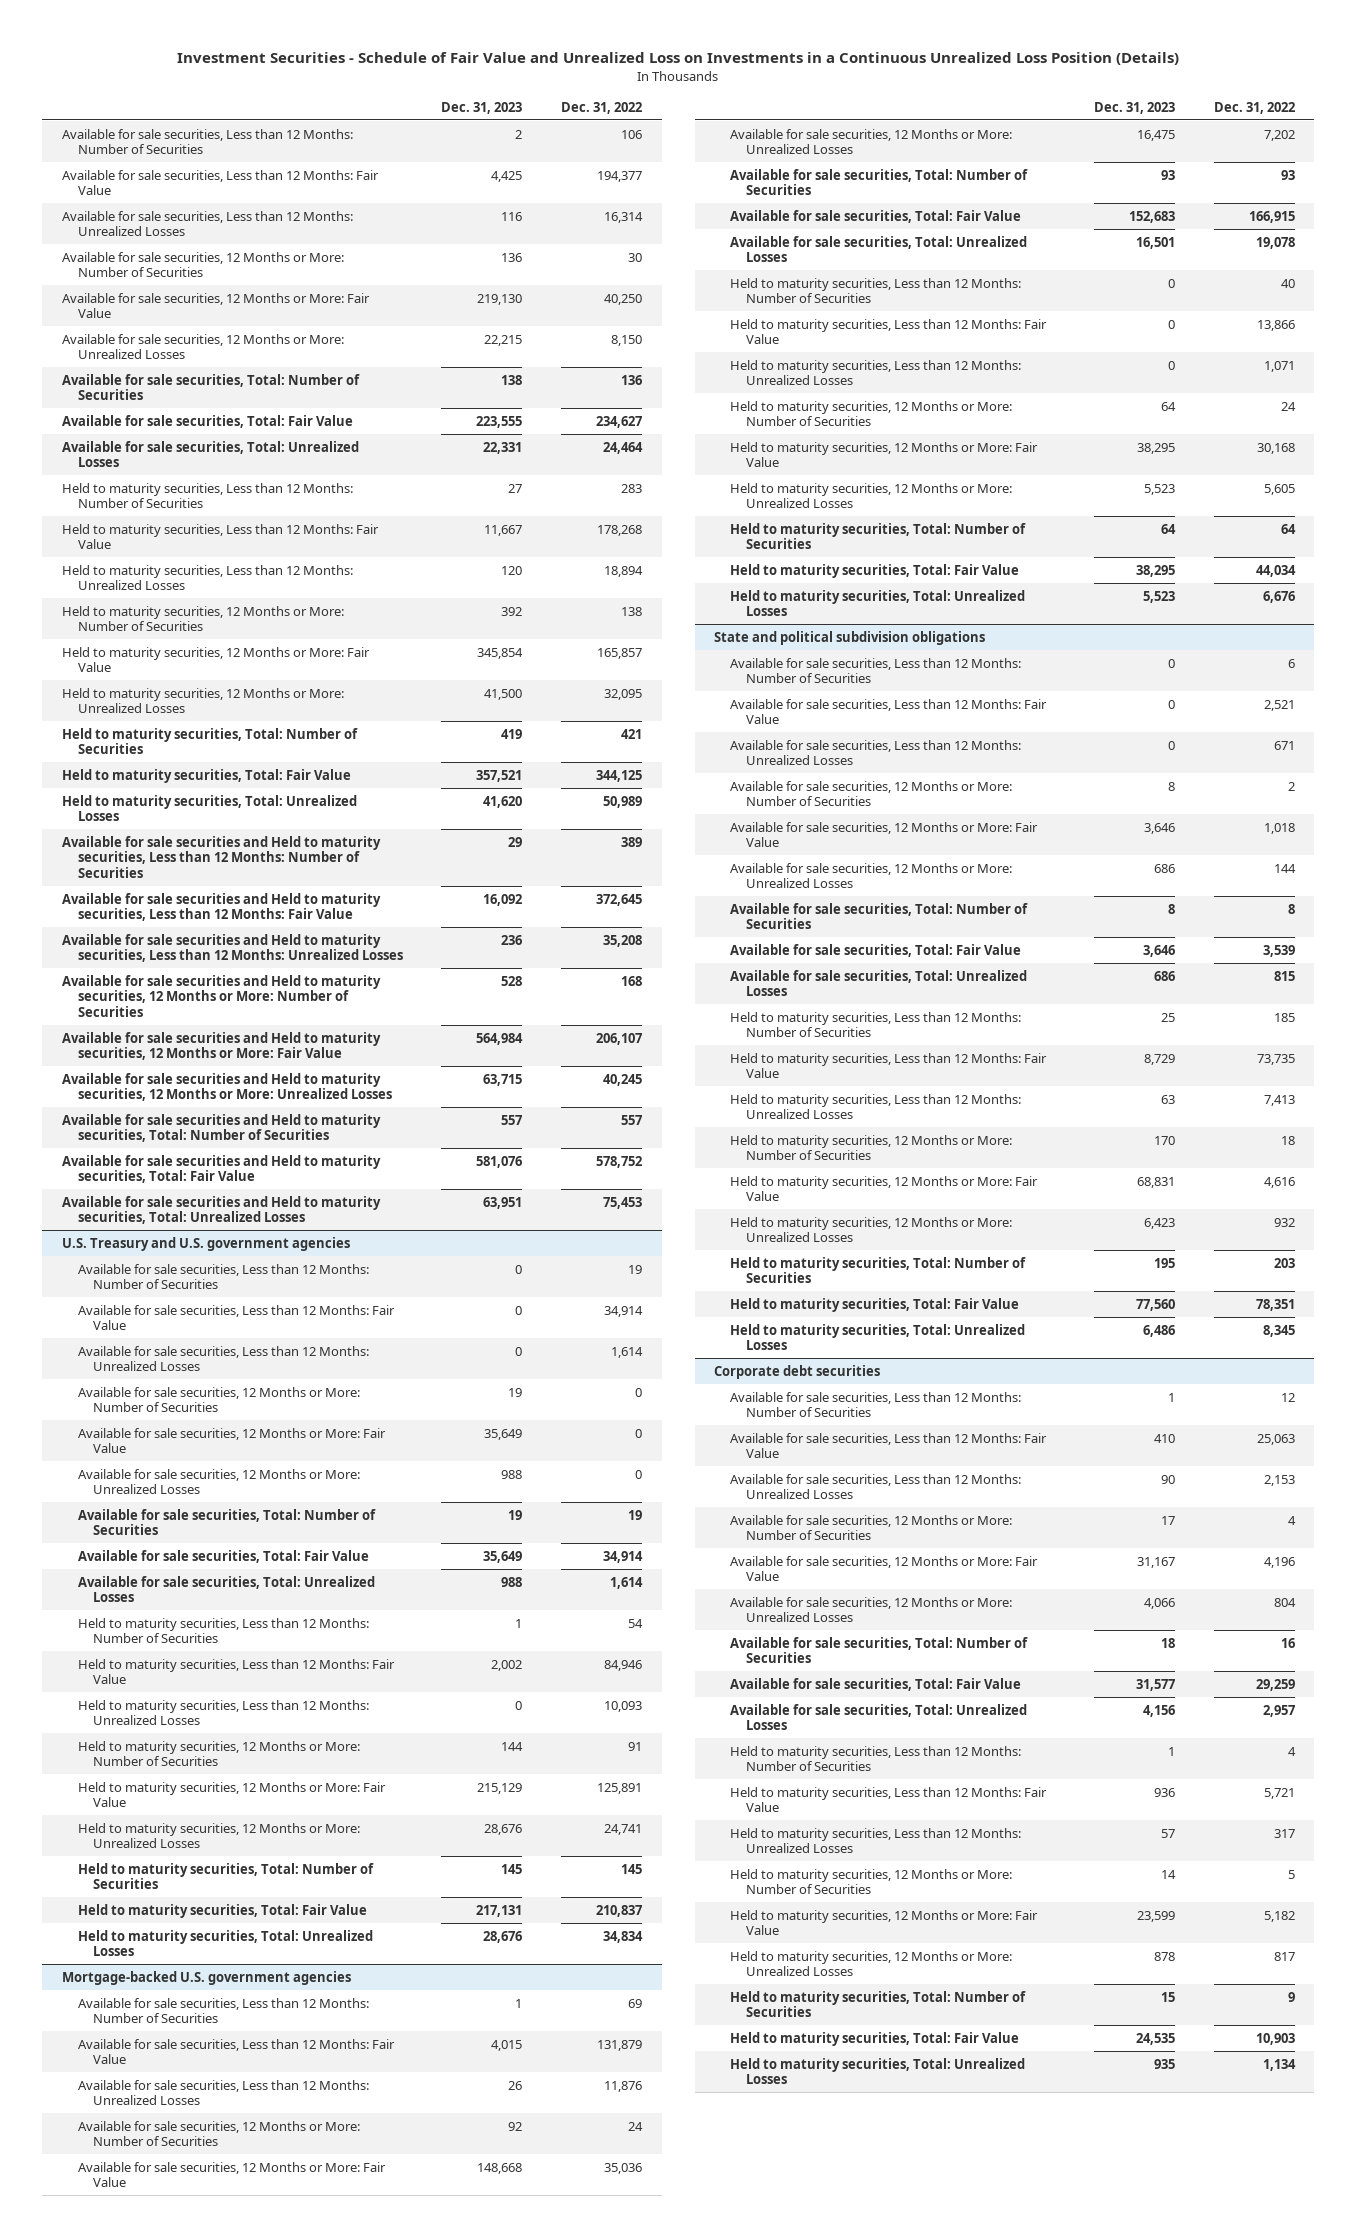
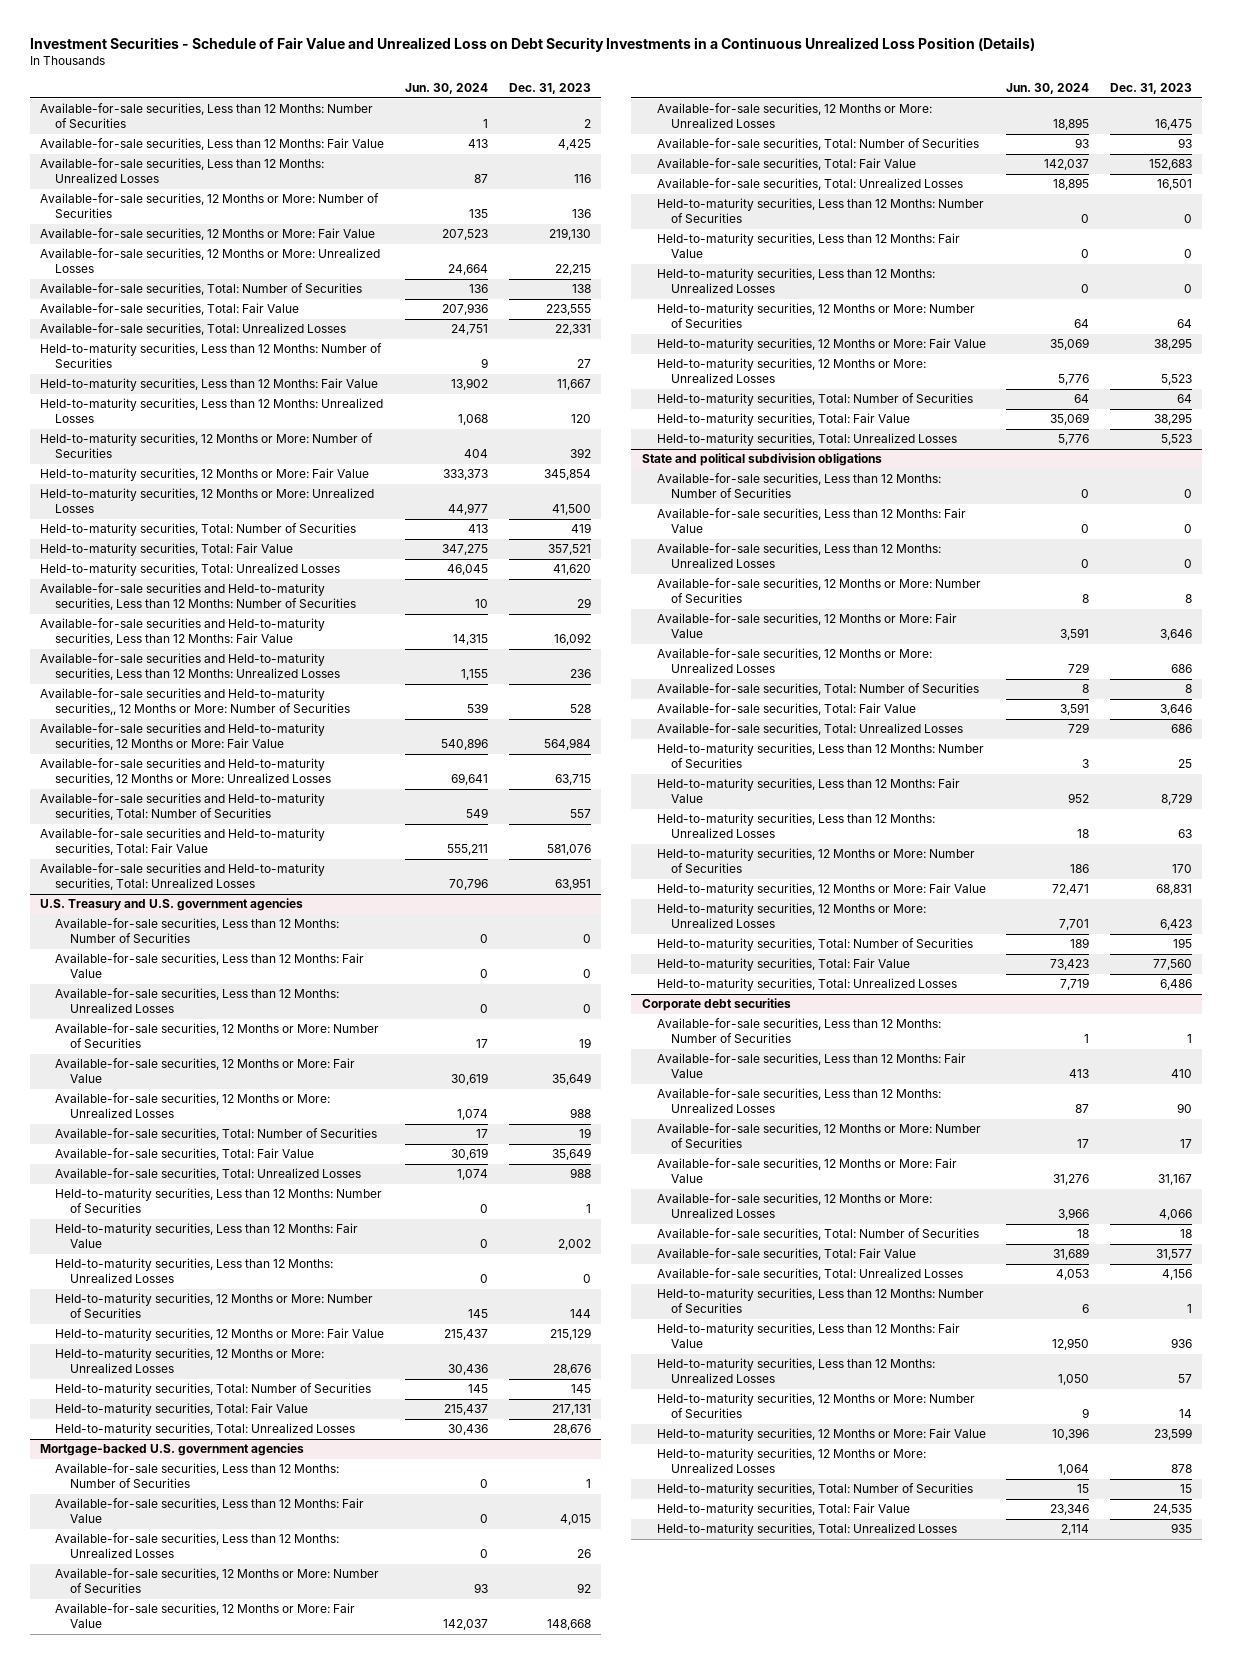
[177,51,1180,65] Investment Securities - Schedule of Fair Value and Unrealized Loss on Investments in a Continuous Unrealized Loss Position (Details) -> [30,37,1036,53] Investment Securities - Schedule of Fair Value and Unrealized Loss on Debt Security Investments in a Continuous Unrealized Loss Position (Details)
[561,101,643,114] Dec. 31, 2022 -> none
none -> [405,83,489,95] Jun. 30, 2024
[61,128,353,155] Available for sale securities, Less than 12 Months: Number of Securities -> [40,103,374,128] Available-for-sale securities, Less than 12 Months: Number of Securities
[61,169,379,196] Available for sale securities, Less than 12 Months: Fair Value -> [40,138,385,151] Available-for-sale securities, Less than 12 Months: Fair Value
[61,210,353,237] Available for sale securities, Less than 12 Months: Unrealized Losses -> [40,158,325,183] Available-for-sale securities, Less than 12 Months: Unrealized Losses
[61,251,344,278] Available for sale securities, 12 Months or More: Number of Securities -> [40,193,380,218] Available-for-sale securities, 12 Months or More: Number of Securities
[61,292,370,319] Available for sale securities, 12 Months or More: Fair Value -> [40,228,376,241] Available-for-sale securities, 12 Months or More: Fair Value
[61,333,344,360] Available for sale securities, 12 Months or More: Unrealized Losses -> [40,248,381,273] Available-for-sale securities, 12 Months or More: Unrealized Losses
[61,373,360,401] Available for sale securities, Total: Number of Securities -> [40,283,363,296] Available-for-sale securities, Total: Number of Securities
[61,414,353,428] Available for sale securities, Total: Fair Value -> [40,303,300,316] Available-for-sale securities, Total: Fair Value
[61,440,359,468] Available for sale securities, Total: Unrealized Losses -> [40,323,347,336] Available-for-sale securities, Total: Unrealized Losses
[61,482,353,509] Held to maturity securities, Less than 12 Months: Number of Securities -> [40,343,383,368] Held-to-maturity securities, Less than 12 Months: Number of Securities
[61,523,379,550] Held to maturity securities, Less than 12 Months: Fair Value -> [40,378,379,392] Held-to-maturity securities, Less than 12 Months: Fair Value
[61,564,353,591] Held to maturity securities, Less than 12 Months: Unrealized Losses -> [40,398,384,423] Held-to-maturity securities, Less than 12 Months: Unrealized Losses
[61,605,344,632] Held to maturity securities, 12 Months or More: Number of Securities -> [40,433,374,458] Held-to-maturity securities, 12 Months or More: Number of Securities
[61,646,370,673] Held to maturity securities, 12 Months or More: Fair Value -> [40,468,370,482] Held-to-maturity securities, 12 Months or More: Fair Value
[61,687,344,714] Held to maturity securities, 12 Months or More: Unrealized Losses -> [40,488,375,513] Held-to-maturity securities, 12 Months or More: Unrealized Losses
[61,727,358,755] Held to maturity securities, Total: Number of Securities -> [40,523,357,537] Held-to-maturity securities, Total: Number of Securities
[61,768,351,783] Held to maturity securities, Total: Fair Value -> [40,543,294,557] Held-to-maturity securities, Total: Fair Value
[61,794,357,822] Held to maturity securities, Total: Unrealized Losses -> [40,563,341,577] Held-to-maturity securities, Total: Unrealized Losses
[61,835,381,879] Available for sale securities and Held to maturity securities, Less than 12 Months: Number of Securities -> [40,583,357,610] Available-for-sale securities and Held-to-maturity securities, Less than 12 Months: Number of Securities
[61,892,381,922] Available for sale securities and Held to maturity securities, Less than 12 Months: Fair Value -> [40,618,326,645] Available-for-sale securities and Held-to-maturity securities, Less than 12 Months: Fair Value
[61,933,403,963] Available for sale securities and Held to maturity securities, Less than 12 Months: Unrealized Losses -> [40,653,341,680] Available-for-sale securities and Held-to-maturity securities, Less than 12 Months: Unrealized Losses
[61,974,381,1018] Available for sale securities and Held to maturity securities, 12 Months or More: Number of Securities -> [40,688,351,715] Available-for-sale securities and Held-to-maturity securities,, 12 Months or More: Number of Securities
[61,1031,381,1061] Available for sale securities and Held to maturity securities, 12 Months or More: Fair Value -> [40,723,326,750] Available-for-sale securities and Held-to-maturity securities, 12 Months or More: Fair Value
[61,1072,392,1102] Available for sale securities and Held to maturity securities, 12 Months or More: Unrealized Losses -> [40,758,332,785] Available-for-sale securities and Held-to-maturity securities, 12 Months or More: Unrealized Losses
[61,1113,381,1143] Available for sale securities and Held to maturity securities, Total: Number of Securities -> [40,793,326,820] Available-for-sale securities and Held-to-maturity securities, Total: Number of Securities
[61,1154,381,1184] Available for sale securities and Held to maturity securities, Total: Fair Value -> [40,828,326,855] Available-for-sale securities and Held-to-maturity securities, Total: Fair Value
[61,1195,381,1225] Available for sale securities and Held to maturity securities, Total: Unrealized Losses -> [40,863,326,890] Available-for-sale securities and Held-to-maturity securities, Total: Unrealized Losses
[77,1263,369,1290] Available for sale securities, Less than 12 Months: Number of Securities -> [55,918,340,943] Available-for-sale securities, Less than 12 Months: Number of Securities
[77,1304,395,1331] Available for sale securities, Less than 12 Months: Fair Value -> [55,953,365,978] Available-for-sale securities, Less than 12 Months: Fair Value
[77,1345,369,1372] Available for sale securities, Less than 12 Months: Unrealized Losses -> [55,988,340,1013] Available-for-sale securities, Less than 12 Months: Unrealized Losses
[77,1386,360,1413] Available for sale securities, 12 Months or More: Number of Securities -> [55,1023,380,1048] Available-for-sale securities, 12 Months or More: Number of Securities
[77,1427,386,1454] Available for sale securities, 12 Months or More: Fair Value -> [55,1058,356,1083] Available-for-sale securities, 12 Months or More: Fair Value
[77,1468,360,1495] Available for sale securities, 12 Months or More: Unrealized Losses -> [55,1093,331,1118] Available-for-sale securities, 12 Months or More: Unrealized Losses
[77,1508,376,1536] Available for sale securities, Total: Number of Securities -> [55,1128,378,1141] Available-for-sale securities, Total: Number of Securities
[77,1549,369,1563] Available for sale securities, Total: Fair Value -> [55,1148,315,1161] Available-for-sale securities, Total: Fair Value
[77,1575,375,1603] Available for sale securities, Total: Unrealized Losses -> [55,1168,362,1181] Available-for-sale securities, Total: Unrealized Losses
[77,1617,369,1644] Held to maturity securities, Less than 12 Months: Number of Securities -> [55,1188,383,1213] Held-to-maturity securities, Less than 12 Months: Number of Securities
[77,1658,395,1685] Held to maturity securities, Less than 12 Months: Fair Value -> [55,1223,359,1248] Held-to-maturity securities, Less than 12 Months: Fair Value
[77,1699,369,1726] Held to maturity securities, Less than 12 Months: Unrealized Losses -> [55,1258,334,1283] Held-to-maturity securities, Less than 12 Months: Unrealized Losses
[77,1740,360,1767] Held to maturity securities, 12 Months or More: Number of Securities -> [55,1293,374,1318] Held-to-maturity securities, 12 Months or More: Number of Securities
[77,1781,386,1808] Held to maturity securities, 12 Months or More: Fair Value -> [55,1328,385,1342] Held-to-maturity securities, 12 Months or More: Fair Value
[77,1822,360,1849] Held to maturity securities, 12 Months or More: Unrealized Losses -> [55,1348,325,1373] Held-to-maturity securities, 12 Months or More: Unrealized Losses
[77,1862,374,1890] Held to maturity securities, Total: Number of Securities -> [55,1383,372,1397] Held-to-maturity securities, Total: Number of Securities
[77,1903,367,1918] Held to maturity securities, Total: Fair Value -> [55,1403,309,1417] Held-to-maturity securities, Total: Fair Value
[77,1929,373,1957] Held to maturity securities, Total: Unrealized Losses -> [55,1423,356,1437] Held-to-maturity securities, Total: Unrealized Losses
[77,1997,369,2024] Available for sale securities, Less than 12 Months: Number of Securities -> [55,1463,340,1488] Available-for-sale securities, Less than 12 Months: Number of Securities
[77,2038,395,2065] Available for sale securities, Less than 12 Months: Fair Value -> [55,1498,365,1523] Available-for-sale securities, Less than 12 Months: Fair Value
[77,2079,369,2106] Available for sale securities, Less than 12 Months: Unrealized Losses -> [55,1533,340,1558] Available-for-sale securities, Less than 12 Months: Unrealized Losses
[77,2120,360,2147] Available for sale securities, 12 Months or More: Number of Securities -> [55,1568,380,1593] Available-for-sale securities, 12 Months or More: Number of Securities
[77,2161,386,2188] Available for sale securities, 12 Months or More: Fair Value -> [55,1603,356,1628] Available-for-sale securities, 12 Months or More: Fair Value
[729,128,1012,155] Available for sale securities, 12 Months or More: Unrealized Losses -> [656,103,932,128] Available-for-sale securities, 12 Months or More: Unrealized Losses
[729,168,1028,196] Available for sale securities, Total: Number of Securities -> [656,138,979,151] Available-for-sale securities, Total: Number of Securities
[729,209,1021,223] Available for sale securities, Total: Fair Value -> [656,158,916,171] Available-for-sale securities, Total: Fair Value
[729,235,1027,263] Available for sale securities, Total: Unrealized Losses -> [656,178,963,191] Available-for-sale securities, Total: Unrealized Losses
[729,277,1021,304] Held to maturity securities, Less than 12 Months: Number of Securities -> [656,198,984,223] Held-to-maturity securities, Less than 12 Months: Number of Securities
[729,318,1047,345] Held to maturity securities, Less than 12 Months: Fair Value -> [656,233,960,258] Held-to-maturity securities, Less than 12 Months: Fair Value
[729,359,1021,386] Held to maturity securities, Less than 12 Months: Unrealized Losses -> [656,268,935,293] Held-to-maturity securities, Less than 12 Months: Unrealized Losses
[729,400,1012,427] Held to maturity securities, 12 Months or More: Number of Securities -> [656,303,975,328] Held-to-maturity securities, 12 Months or More: Number of Securities
[729,441,1038,468] Held to maturity securities, 12 Months or More: Fair Value -> [656,338,986,352] Held-to-maturity securities, 12 Months or More: Fair Value
[729,482,1012,509] Held to maturity securities, 12 Months or More: Unrealized Losses -> [656,358,926,383] Held-to-maturity securities, 12 Months or More: Unrealized Losses
[729,522,1026,550] Held to maturity securities, Total: Number of Securities -> [656,393,973,407] Held-to-maturity securities, Total: Number of Securities
[729,563,1019,578] Held to maturity securities, Total: Fair Value -> [656,413,910,427] Held-to-maturity securities, Total: Fair Value
[729,589,1025,617] Held to maturity securities, Total: Unrealized Losses -> [656,433,957,447] Held-to-maturity securities, Total: Unrealized Losses
[729,657,1021,684] Available for sale securities, Less than 12 Months: Number of Securities -> [656,473,941,498] Available-for-sale securities, Less than 12 Months: Number of Securities
[729,698,1047,725] Available for sale securities, Less than 12 Months: Fair Value -> [656,508,966,533] Available-for-sale securities, Less than 12 Months: Fair Value
[729,739,1021,766] Available for sale securities, Less than 12 Months: Unrealized Losses -> [656,543,941,568] Available-for-sale securities, Less than 12 Months: Unrealized Losses
[729,780,1012,807] Available for sale securities, 12 Months or More: Number of Securities -> [656,578,981,603] Available-for-sale securities, 12 Months or More: Number of Securities
[729,821,1038,848] Available for sale securities, 12 Months or More: Fair Value -> [656,613,957,638] Available-for-sale securities, 12 Months or More: Fair Value
[729,862,1012,889] Available for sale securities, 12 Months or More: Unrealized Losses -> [656,648,932,673] Available-for-sale securities, 12 Months or More: Unrealized Losses
[729,902,1028,930] Available for sale securities, Total: Number of Securities -> [656,683,979,696] Available-for-sale securities, Total: Number of Securities
[729,943,1021,957] Available for sale securities, Total: Fair Value -> [656,703,916,716] Available-for-sale securities, Total: Fair Value
[729,969,1027,997] Available for sale securities, Total: Unrealized Losses -> [656,723,963,736] Available-for-sale securities, Total: Unrealized Losses
[729,1011,1021,1038] Held to maturity securities, Less than 12 Months: Number of Securities -> [656,743,984,768] Held-to-maturity securities, Less than 12 Months: Number of Securities
[729,1052,1047,1079] Held to maturity securities, Less than 12 Months: Fair Value -> [656,778,960,803] Held-to-maturity securities, Less than 12 Months: Fair Value
[729,1093,1021,1120] Held to maturity securities, Less than 12 Months: Unrealized Losses -> [656,813,935,838] Held-to-maturity securities, Less than 12 Months: Unrealized Losses
[729,1134,1012,1161] Held to maturity securities, 12 Months or More: Number of Securities -> [656,848,975,873] Held-to-maturity securities, 12 Months or More: Number of Securities
[729,1175,1038,1202] Held to maturity securities, 12 Months or More: Fair Value -> [656,883,986,897] Held-to-maturity securities, 12 Months or More: Fair Value
[729,1216,1012,1243] Held to maturity securities, 12 Months or More: Unrealized Losses -> [656,903,926,928] Held-to-maturity securities, 12 Months or More: Unrealized Losses
[729,1256,1026,1284] Held to maturity securities, Total: Number of Securities -> [656,938,973,952] Held-to-maturity securities, Total: Number of Securities
[729,1297,1019,1312] Held to maturity securities, Total: Fair Value -> [656,958,910,972] Held-to-maturity securities, Total: Fair Value
[729,1323,1025,1351] Held to maturity securities, Total: Unrealized Losses -> [656,978,957,992] Held-to-maturity securities, Total: Unrealized Losses
[729,1391,1021,1418] Available for sale securities, Less than 12 Months: Number of Securities -> [656,1018,941,1043] Available-for-sale securities, Less than 12 Months: Number of Securities
[729,1432,1047,1459] Available for sale securities, Less than 12 Months: Fair Value -> [656,1053,966,1078] Available-for-sale securities, Less than 12 Months: Fair Value
[729,1473,1021,1500] Available for sale securities, Less than 12 Months: Unrealized Losses -> [656,1088,941,1113] Available-for-sale securities, Less than 12 Months: Unrealized Losses
[729,1514,1012,1541] Available for sale securities, 12 Months or More: Number of Securities -> [656,1123,981,1148] Available-for-sale securities, 12 Months or More: Number of Securities
[729,1555,1038,1582] Available for sale securities, 12 Months or More: Fair Value -> [656,1158,957,1183] Available-for-sale securities, 12 Months or More: Fair Value
[729,1596,1012,1623] Available for sale securities, 12 Months or More: Unrealized Losses -> [656,1193,932,1218] Available-for-sale securities, 12 Months or More: Unrealized Losses
[729,1636,1028,1664] Available for sale securities, Total: Number of Securities -> [656,1228,979,1241] Available-for-sale securities, Total: Number of Securities
[729,1677,1021,1691] Available for sale securities, Total: Fair Value -> [656,1248,916,1261] Available-for-sale securities, Total: Fair Value
[729,1703,1027,1731] Available for sale securities, Total: Unrealized Losses -> [656,1268,963,1281] Available-for-sale securities, Total: Unrealized Losses
[729,1745,1021,1772] Held to maturity securities, Less than 12 Months: Number of Securities -> [656,1288,984,1313] Held-to-maturity securities, Less than 12 Months: Number of Securities
[729,1786,1047,1813] Held to maturity securities, Less than 12 Months: Fair Value -> [656,1323,960,1348] Held-to-maturity securities, Less than 12 Months: Fair Value
[729,1827,1021,1854] Held to maturity securities, Less than 12 Months: Unrealized Losses -> [656,1358,935,1383] Held-to-maturity securities, Less than 12 Months: Unrealized Losses
[729,1868,1012,1895] Held to maturity securities, 12 Months or More: Number of Securities -> [656,1393,975,1418] Held-to-maturity securities, 12 Months or More: Number of Securities
[729,1909,1038,1936] Held to maturity securities, 12 Months or More: Fair Value -> [656,1428,986,1442] Held-to-maturity securities, 12 Months or More: Fair Value
[729,1950,1012,1977] Held to maturity securities, 12 Months or More: Unrealized Losses -> [656,1448,926,1473] Held-to-maturity securities, 12 Months or More: Unrealized Losses
[729,1990,1026,2018] Held to maturity securities, Total: Number of Securities -> [656,1483,973,1497] Held-to-maturity securities, Total: Number of Securities
[729,2031,1019,2046] Held to maturity securities, Total: Fair Value -> [656,1503,910,1517] Held-to-maturity securities, Total: Fair Value
[729,2057,1025,2085] Held to maturity securities, Total: Unrealized Losses -> [656,1523,957,1537] Held-to-maturity securities, Total: Unrealized Losses

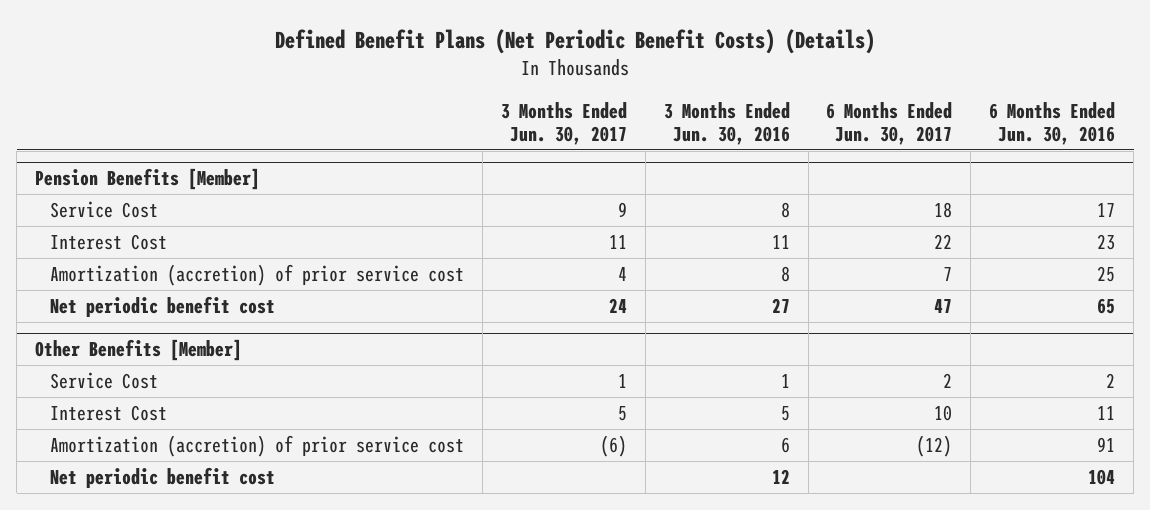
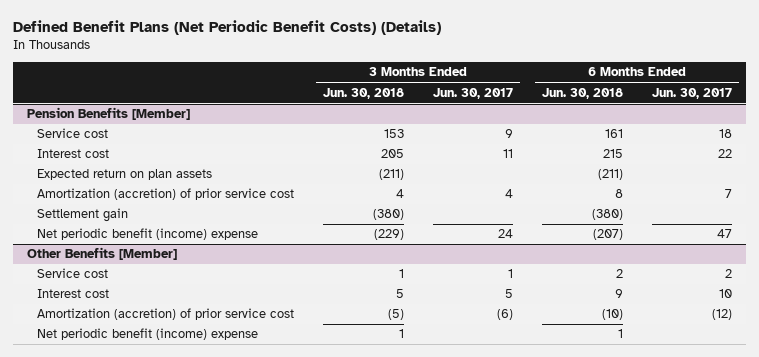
[663,101,790,146] 3 Months Ended Jun. 30, 2016 -> none
[989,101,1116,146] 6 Months Ended Jun. 30, 2016 -> none
none -> [323,87,405,99] Jun. 30, 2018
none -> [541,87,623,99] Jun. 30, 2018
[49,200,158,218] Service Cost -> [37,128,109,139] Service cost
[49,233,167,250] Interest Cost -> [37,149,110,159] Interest cost
none -> [37,169,213,181] Expected return on plan assets
none -> [37,208,129,223] Settlement gain
[49,295,275,317] Net periodic benefit cost -> [37,228,259,241] Net periodic benefit (income) expense
[49,371,158,389] Service Cost -> [37,268,109,279] Service cost
[49,404,167,421] Interest Cost -> [37,289,110,299] Interest cost
[49,466,275,488] Net periodic benefit cost -> [37,328,259,341] Net periodic benefit (income) expense

